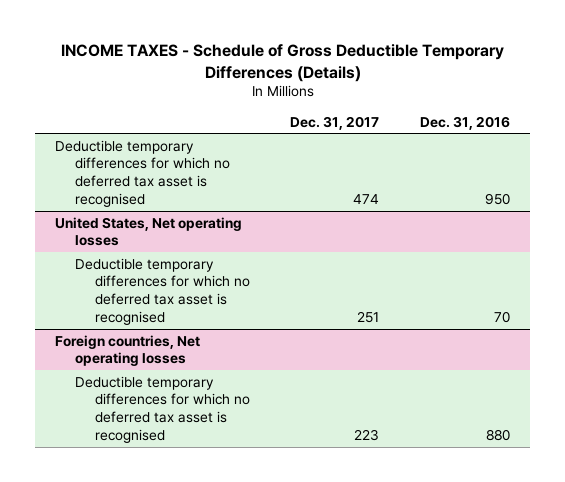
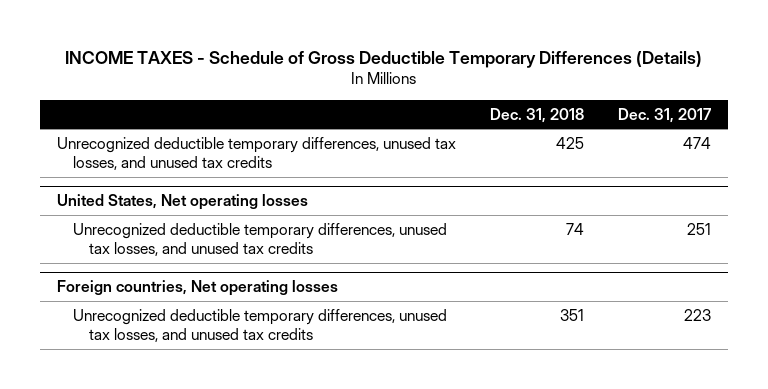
[420,115,511,130] Dec. 31, 2016 -> none
none -> [490,107,585,123] Dec. 31, 2018
[55,139,230,208] Deductible temporary differences for which no deferred tax asset is recognised -> [56,136,456,170] Unrecognized deductible temporary differences, unused tax losses, and unused tax credits
[74,257,250,326] Deductible temporary differences for which no deferred tax asset is recognised -> [73,222,448,256] Unrecognized deductible temporary differences, unused tax losses, and unused tax credits
[74,375,250,444] Deductible temporary differences for which no deferred tax asset is recognised -> [73,308,448,342] Unrecognized deductible temporary differences, unused tax losses, and unused tax credits

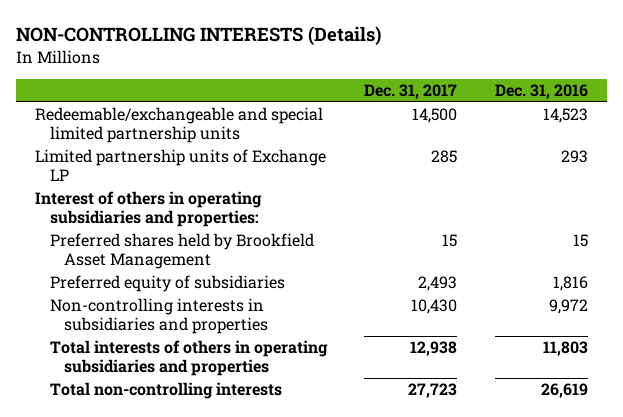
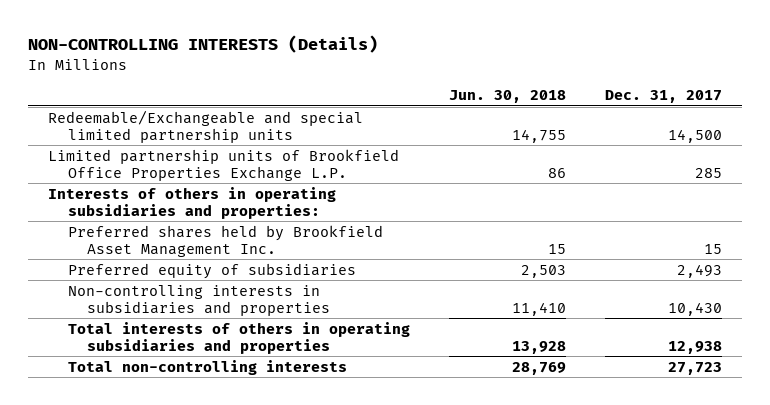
[495,83,589,99] Dec. 31, 2016 -> none
none -> [448,89,566,103] Jun. 30, 2018
[35,107,324,143] Redeemable/exchangeable and special limited partnership units -> [47,109,363,143] Redeemable/Exchangeable and special limited partnership units
[35,149,327,181] Limited partnership units of Exchange LP -> [47,148,399,181] Limited partnership units of Brookfield Office Properties Exchange L.P.
[35,191,263,227] Interest of others in operating subsidiaries and properties: -> [47,186,336,219] Interests of others in operating subsidiaries and properties:
[49,233,314,269] Preferred shares held by Brookfield Asset Management -> [67,224,383,257] Preferred shares held by Brookfield Asset Management Inc.

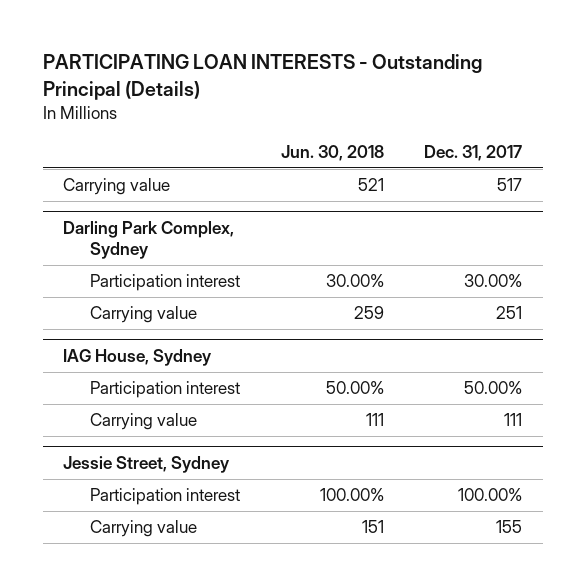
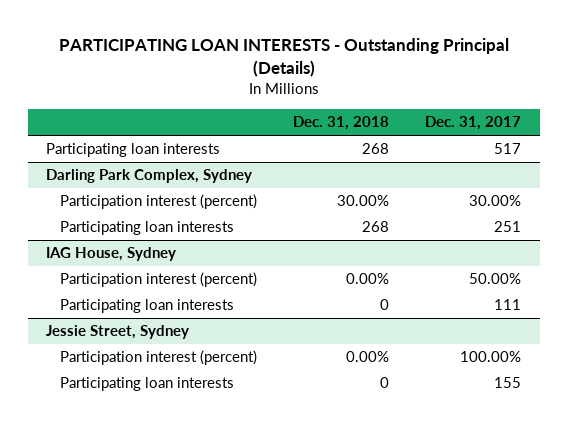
[280,145,384,162] Jun. 30, 2018 -> none
none -> [293,116,390,131] Dec. 31, 2018
[63,178,171,196] Carrying value -> [46,143,221,158] Participating loan interests
[89,274,240,292] Participation interest -> [60,194,258,210] Participation interest (percent)
[89,306,197,324] Carrying value -> [60,221,235,236] Participating loan interests
[89,381,240,399] Participation interest -> [60,272,258,288] Participation interest (percent)
[89,413,197,431] Carrying value -> [60,299,235,314] Participating loan interests
[89,488,240,506] Participation interest -> [60,350,258,366] Participation interest (percent)
[89,520,197,538] Carrying value -> [60,377,235,392] Participating loan interests

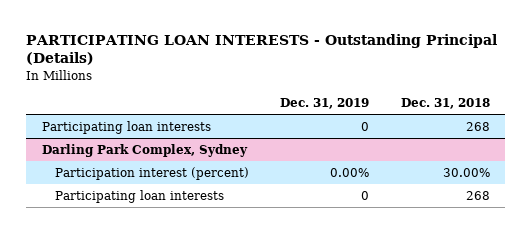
[425,116,522,131] Dec. 31, 2017 -> none
none -> [280,98,370,110] Dec. 31, 2019
[46,247,177,262] IAG House, Sydney -> none
[60,272,258,288] Participation interest (percent) -> none
[60,299,235,314] Participating loan interests -> none
[46,325,190,340] Jessie Street, Sydney -> none
[60,350,258,366] Participation interest (percent) -> none
[60,377,235,392] Participating loan interests -> none

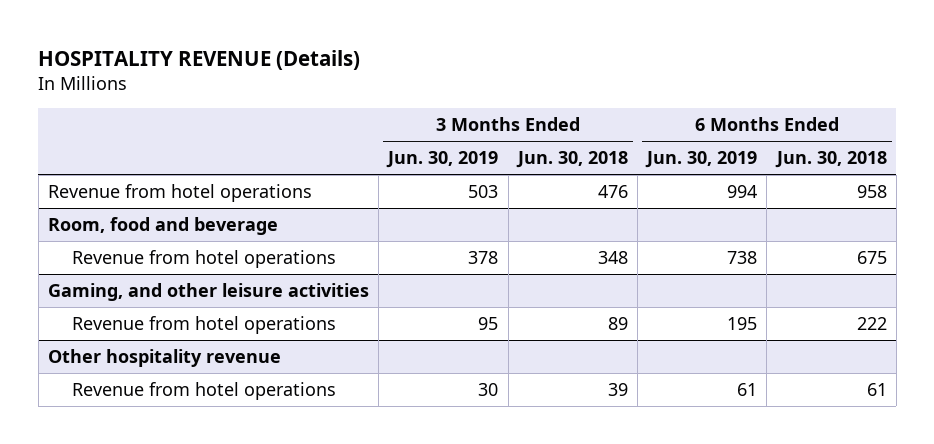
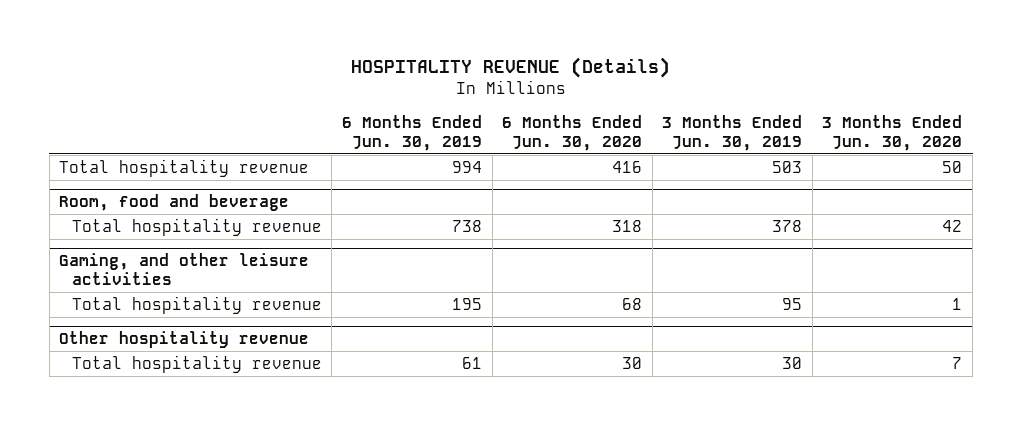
[515,150,628,168] Jun. 30, 2018 -> none
[774,150,887,168] Jun. 30, 2018 -> none
none -> [502,114,643,151] 6 Months Ended Jun. 30, 2020
none -> [822,114,963,151] 3 Months Ended Jun. 30, 2020
[47,183,312,202] Revenue from hotel operations -> [59,159,310,178] Total hospitality revenue
[72,249,337,268] Revenue from hotel operations -> [71,218,322,237] Total hospitality revenue
[72,315,337,334] Revenue from hotel operations -> [71,296,322,315] Total hospitality revenue
[72,381,337,400] Revenue from hotel operations -> [71,355,322,374] Total hospitality revenue

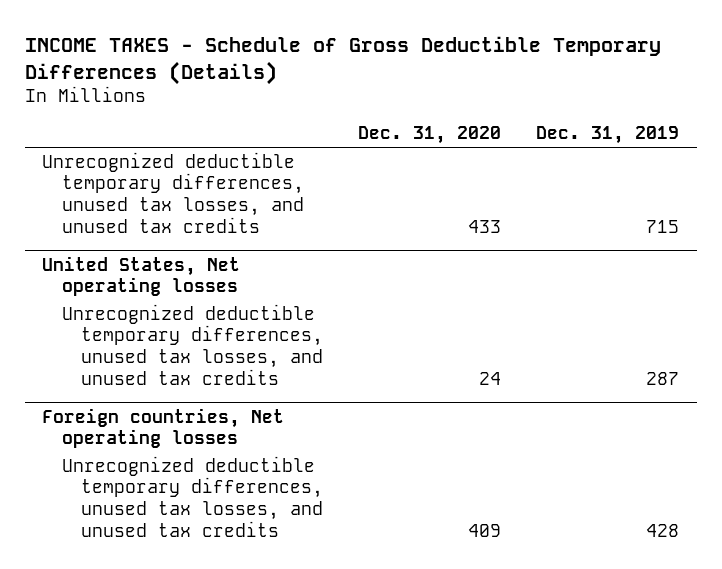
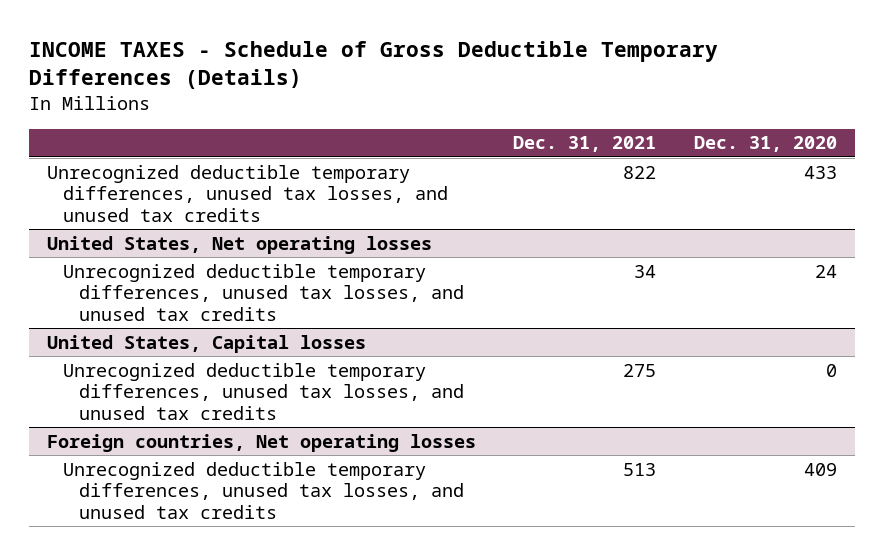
[536,126,680,145] Dec. 31, 2019 -> none
none -> [513,136,657,153] Dec. 31, 2021
none -> [47,334,367,353] United States, Capital losses
none -> [62,362,464,420] Unrecognized deductible temporary differences, unused tax losses, and unused tax credits

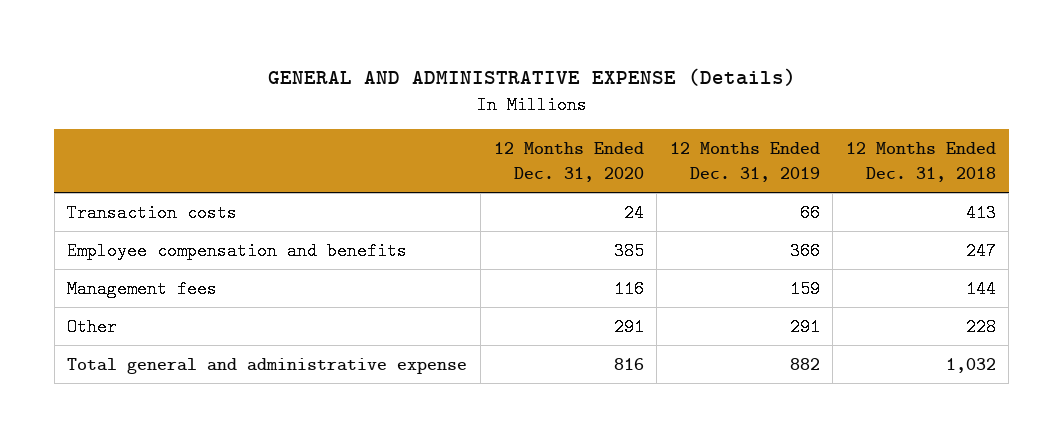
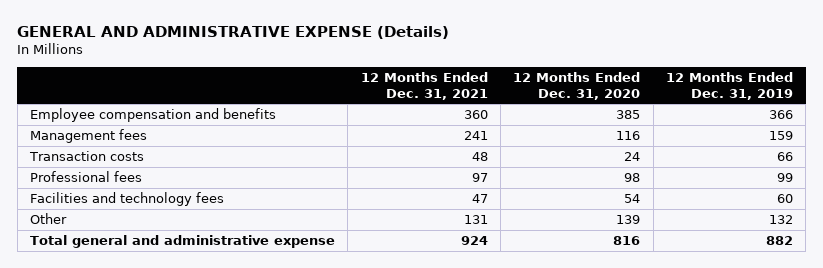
[845,142,996,183] 12 Months Ended Dec. 31, 2018 -> none
none -> [360,72,488,100] 12 Months Ended Dec. 31, 2021
[67,203,238,222] Transaction costs -> [29,151,145,162] Transaction costs
none -> [30,171,143,183] Professional fees
none -> [30,192,225,207] Facilities and technology fees
[613,317,644,336] 291 -> [616,215,641,225] 139
[789,317,820,336] 291 -> [768,215,793,225] 132

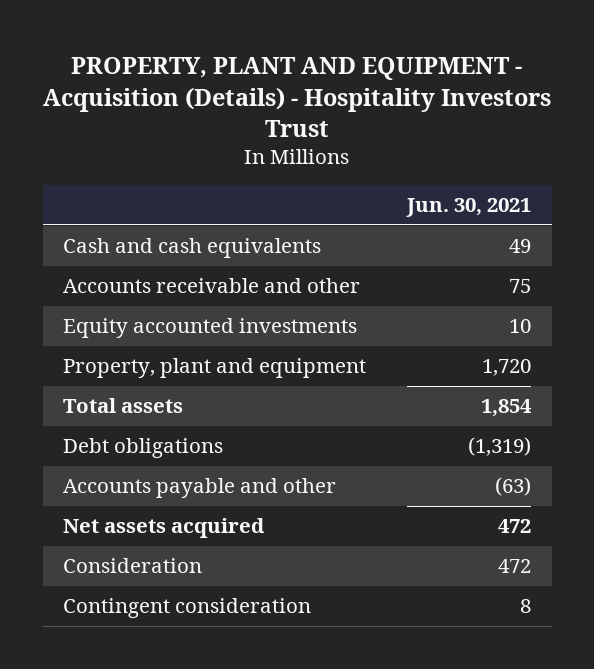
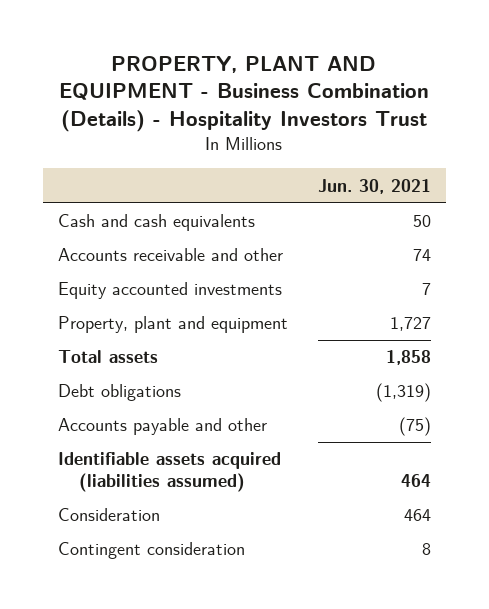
[43,57,552,137] PROPERTY, PLANT AND EQUIPMENT - Acquisition (Details) - Hospitality Investors Trust -> [59,55,430,133] PROPERTY, PLANT AND EQUIPMENT - Business Combination (Details) - Hospitality Investors Trust
[509,239,532,254] 49 -> [412,215,431,228] 50
[509,279,532,294] 75 -> [412,249,431,262] 74
[509,319,532,334] 10 -> [421,283,431,296] 7
[482,359,532,377] 1,720 -> [389,317,431,332] 1,727
[481,399,533,418] 1,854 -> [385,350,431,366] 1,858
[495,477,532,497] (63) -> [398,417,431,437] (75)
[63,518,266,539] Net assets acquired -> [57,452,281,493] Identifiable assets acquired (liabilities assumed)
[498,519,532,534] 472 -> [400,474,431,488] 464
[498,559,532,574] 472 -> [403,509,431,522] 464

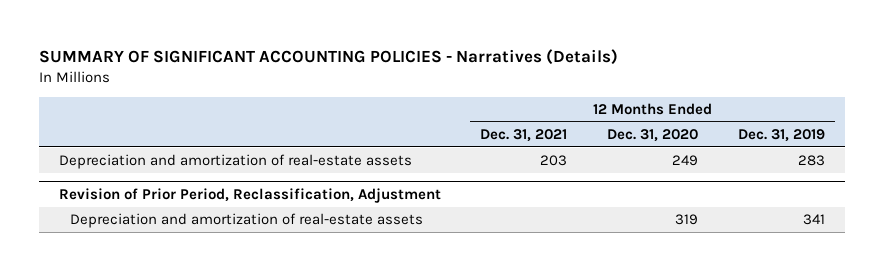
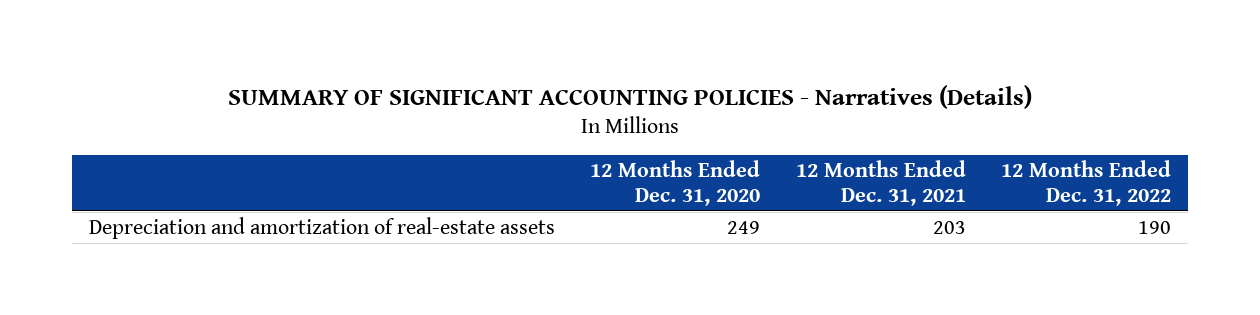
[737,129,825,143] Dec. 31, 2019 -> none
none -> [1000,159,1171,206] 12 Months Ended Dec. 31, 2022
[58,187,441,203] Revision of Prior Period, Reclassification, Adjustment -> none
[70,213,424,229] Depreciation and amortization of real-estate assets -> none

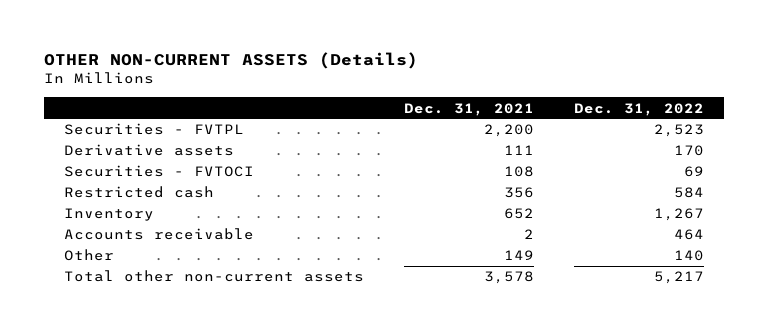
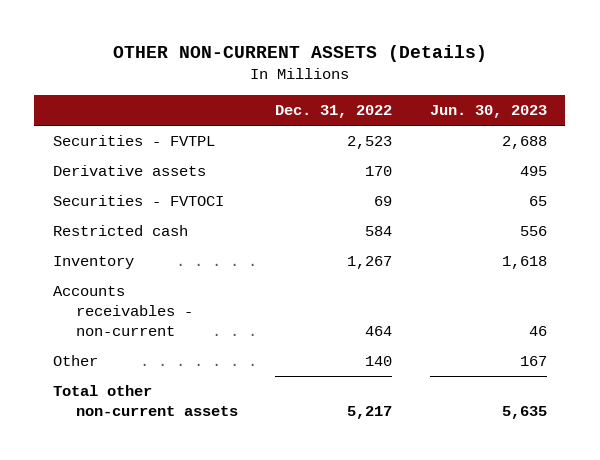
[403,102,534,116] Dec. 31, 2021 -> none
none -> [429,105,547,119] Jun. 30, 2023
[63,228,254,241] Accounts receivable -> [52,286,194,337] Accounts receivables - non-current

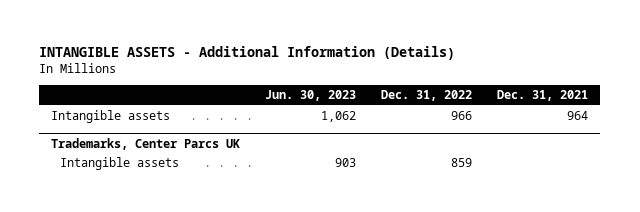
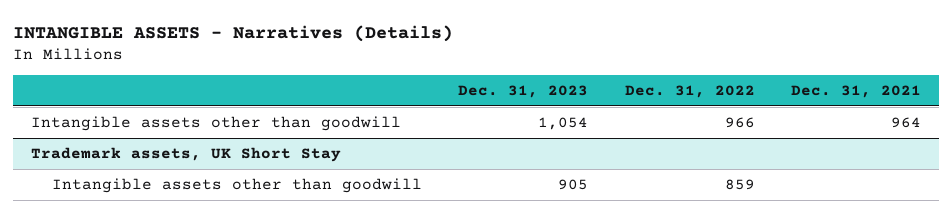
[39,46,456,61] INTANGIBLE ASSETS - Additional Information (Details) -> [12,24,453,42] INTANGIBLE ASSETS - Narratives (Details)
[265,90,357,102] Jun. 30, 2023 -> none
none -> [458,85,589,99] Dec. 31, 2023
[51,137,241,150] Trademarks, Center Parcs UK -> none
[51,110,171,124] Intangible assets -> [31,115,402,131] Intangible assets other than goodwill
none -> [31,146,342,162] Trademark assets, UK Short Stay
[60,157,180,171] Intangible assets -> [52,177,423,193] Intangible assets other than goodwill

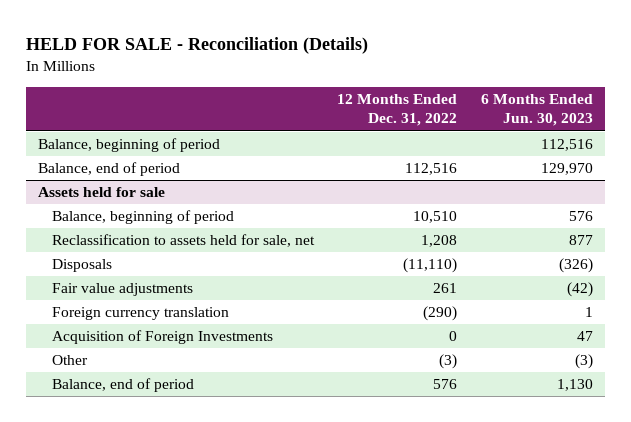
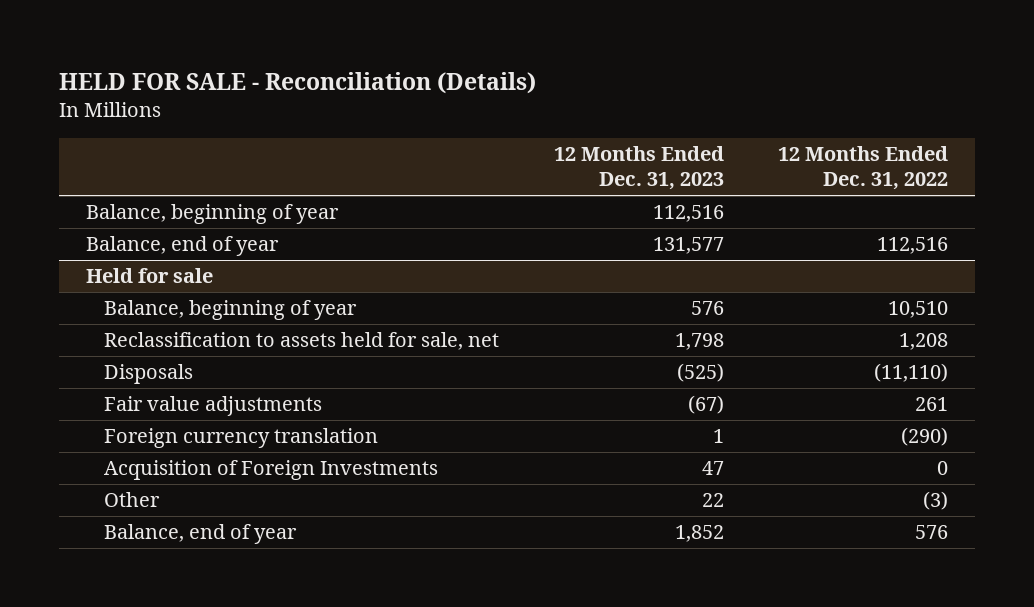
[481,94,594,127] 6 Months Ended Jun. 30, 2023 -> none
none -> [553,146,724,191] 12 Months Ended Dec. 31, 2023
[38,138,221,153] Balance, beginning of period -> [85,204,339,225] Balance, beginning of year
[38,162,181,177] Balance, end of period -> [85,236,279,257] Balance, end of year
[38,187,166,198] Assets held for sale -> [85,268,213,284] Held for sale
[51,210,234,225] Balance, beginning of period -> [104,300,358,321] Balance, beginning of year
[51,378,194,393] Balance, end of period -> [104,524,298,545] Balance, end of year

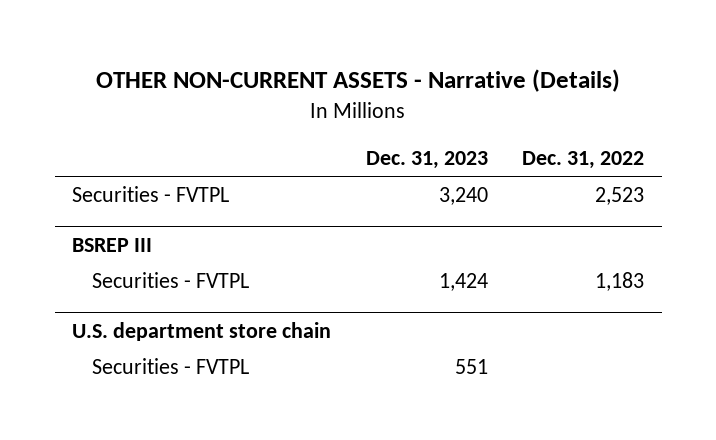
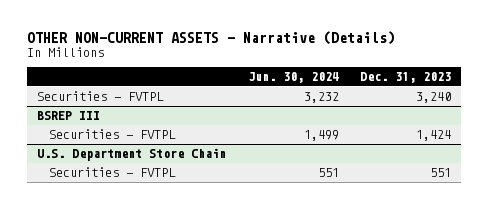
[522,150,645,169] Dec. 31, 2022 -> none
none -> [247,72,339,84] Jun. 30, 2024
[71,321,331,341] U.S. department store chain -> [37,148,227,162] U.S. Department Store Chain

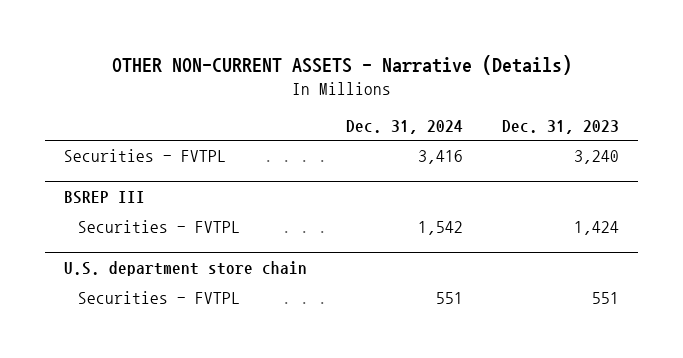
[247,72,339,84] Jun. 30, 2024 -> none
none -> [346,119,464,134] Dec. 31, 2024
[37,148,227,162] U.S. Department Store Chain -> [64,261,308,277] U.S. department store chain

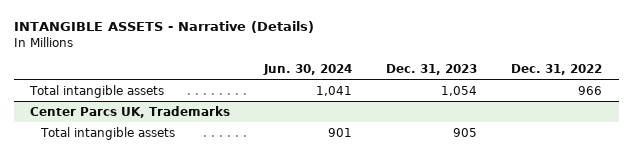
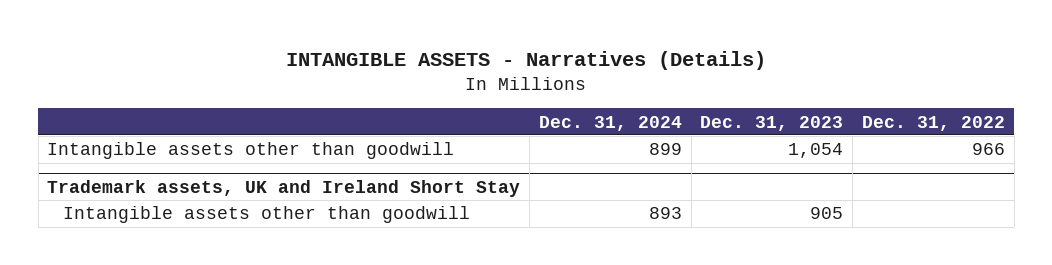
[13,21,314,34] INTANGIBLE ASSETS - Narrative (Details) -> [286,51,767,71] INTANGIBLE ASSETS - Narratives (Details)
[263,63,353,75] Jun. 30, 2024 -> none
none -> [538,115,682,131] Dec. 31, 2024
[30,105,231,118] Center Parcs UK, Trademarks -> none
[29,84,165,98] Total intangible assets -> [47,142,455,160] Intangible assets other than goodwill
none -> [47,180,521,198] Trademark assets, UK and Ireland Short Stay
[40,126,176,140] Total intangible assets -> [62,206,470,224] Intangible assets other than goodwill

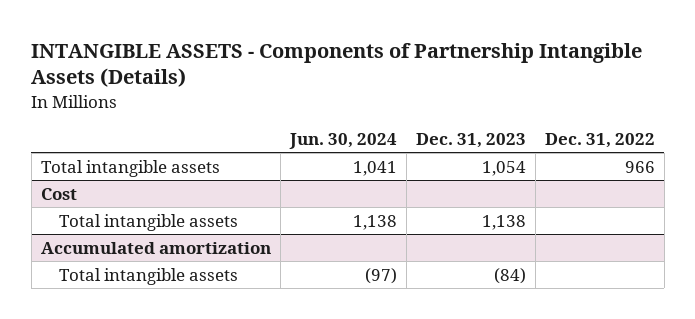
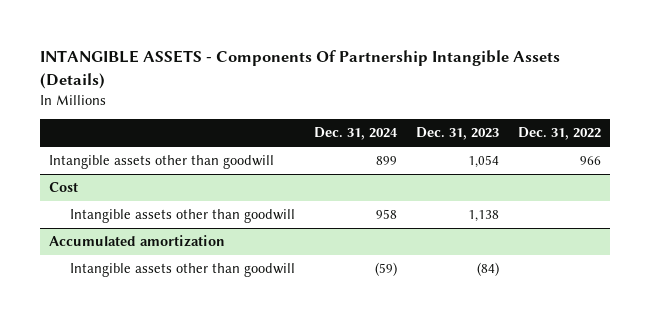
[31,42,643,88] INTANGIBLE ASSETS - Components of Partnership Intangible Assets (Details) -> [39,50,560,89] INTANGIBLE ASSETS - Components Of Partnership Intangible Assets (Details)
[288,132,397,149] Jun. 30, 2024 -> none
none -> [313,127,398,141] Dec. 31, 2024
[40,159,220,177] Total intangible assets -> [49,155,275,170] Intangible assets other than goodwill
[58,213,238,231] Total intangible assets -> [69,209,295,224] Intangible assets other than goodwill
[58,267,238,285] Total intangible assets -> [69,263,295,278] Intangible assets other than goodwill

